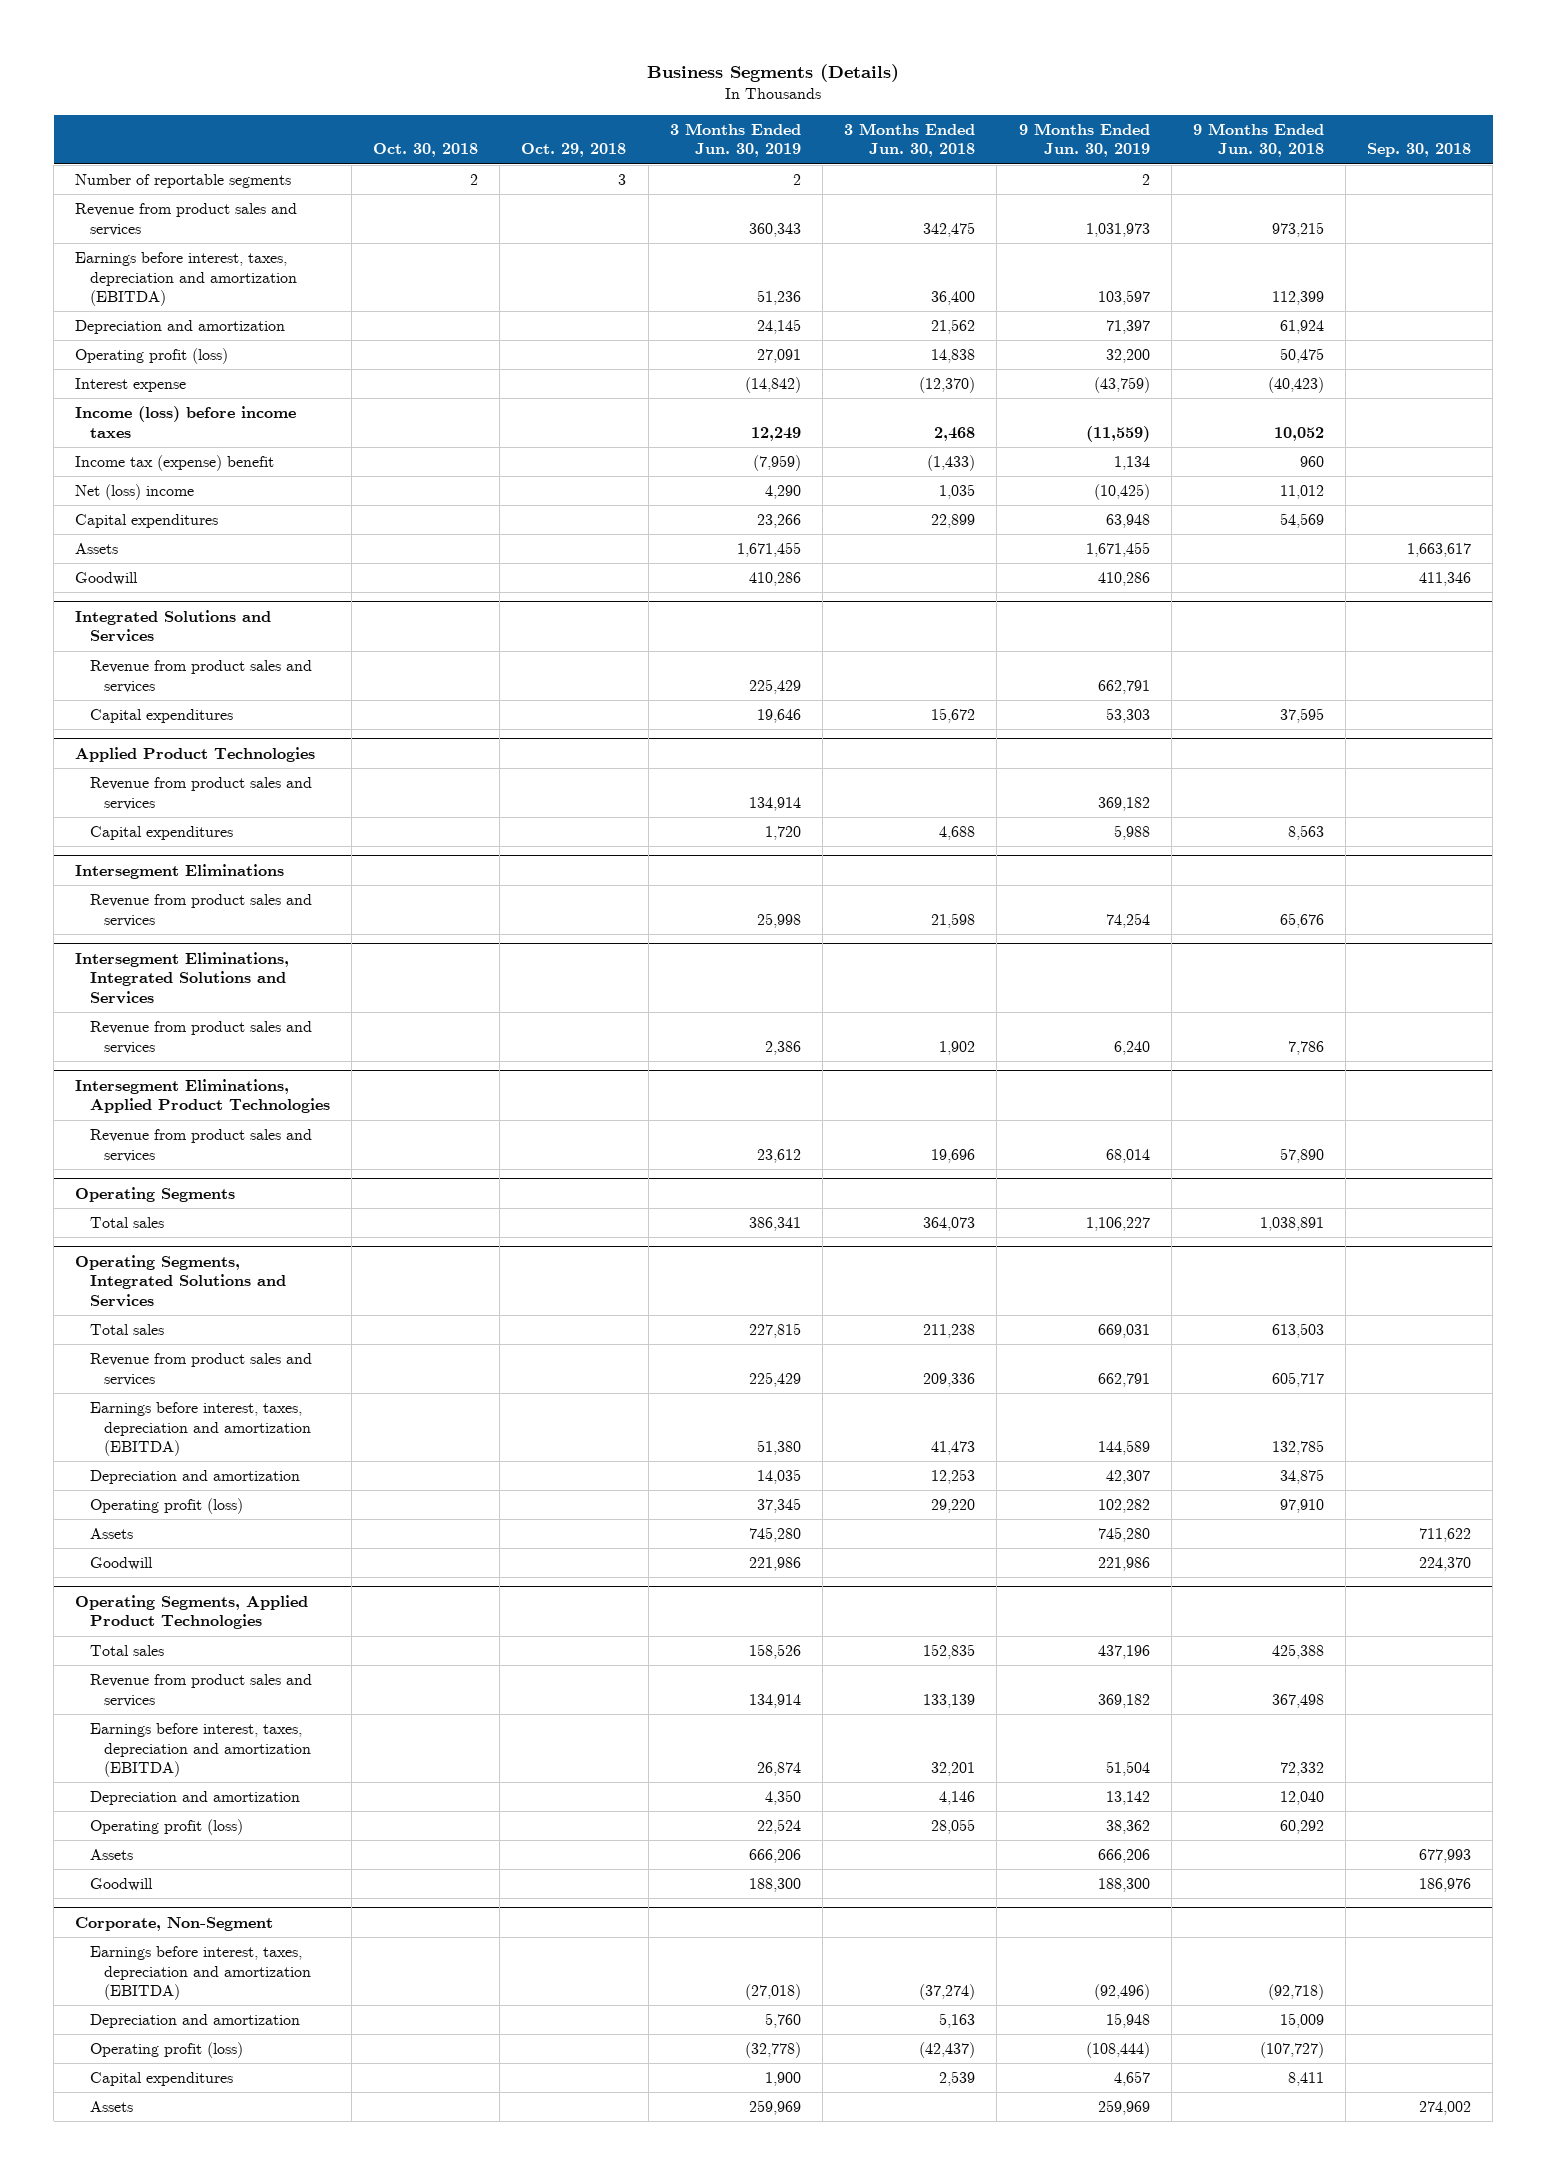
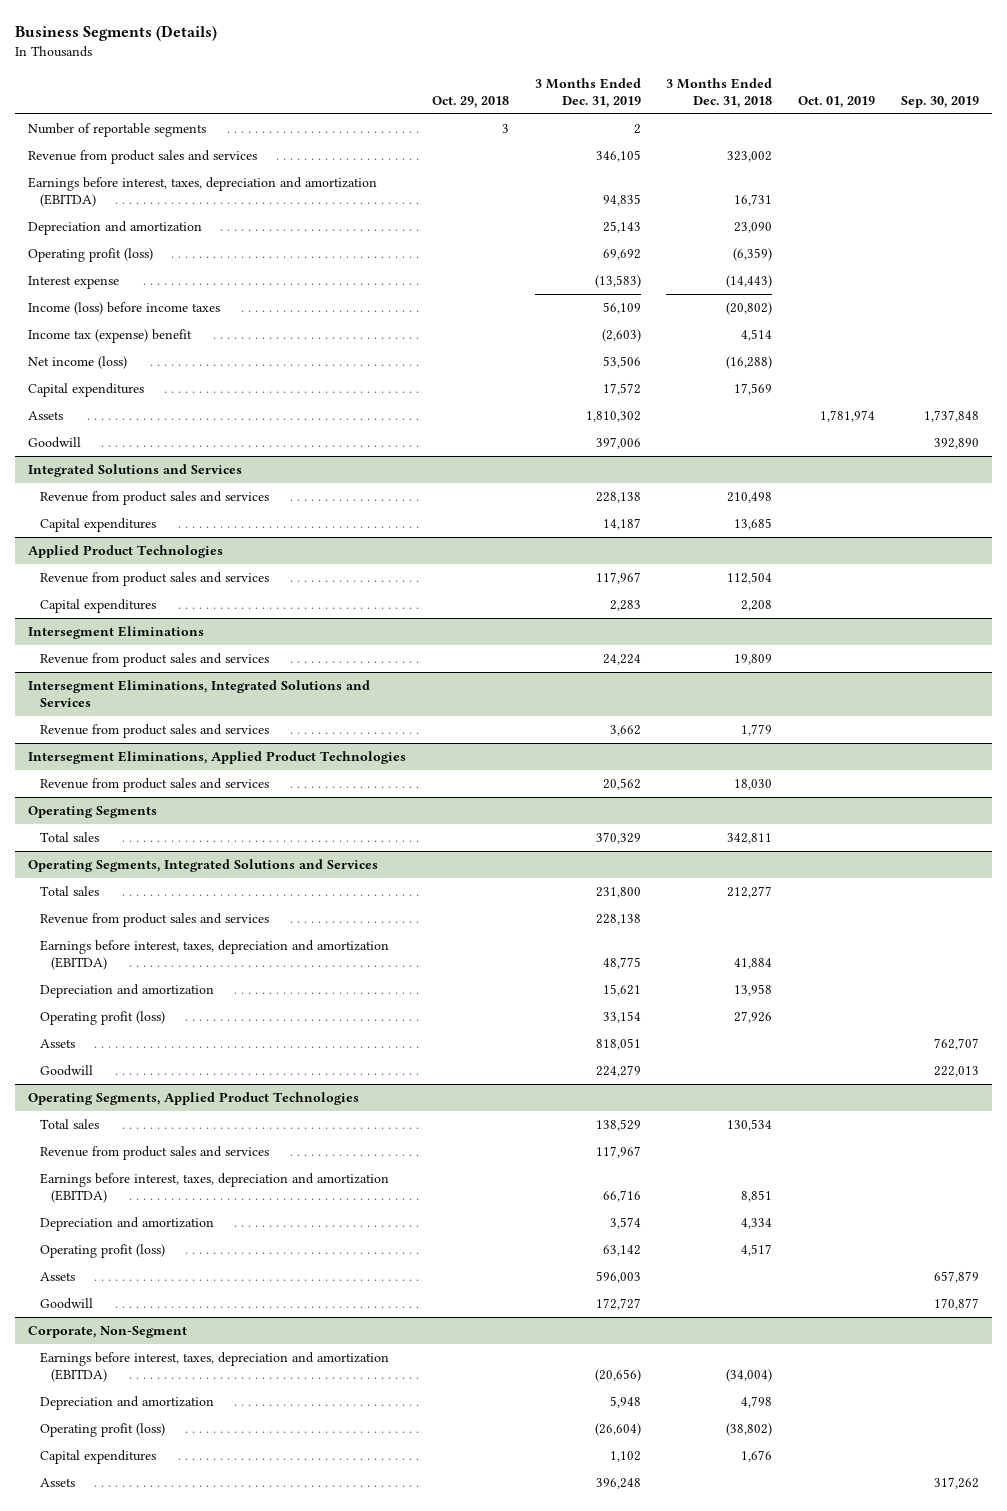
[372,143,478,158] Oct. 30, 2018 -> none
[669,122,801,158] 3 Months Ended Jun. 30, 2019 -> none
[844,122,976,158] 3 Months Ended Jun. 30, 2018 -> none
[1018,122,1150,158] 9 Months Ended Jun. 30, 2019 -> none
[1192,122,1324,158] 9 Months Ended Jun. 30, 2018 -> none
[1367,143,1472,158] Sep. 30, 2018 -> none
none -> [534,78,641,108] 3 Months Ended Dec. 31, 2019
none -> [666,78,773,108] 3 Months Ended Dec. 31, 2018
none -> [798,95,876,108] Oct. 01, 2019
none -> [900,95,979,108] Sep. 30, 2019
[75,484,195,501] Net (loss) income -> [27,356,127,370] Net income (loss)

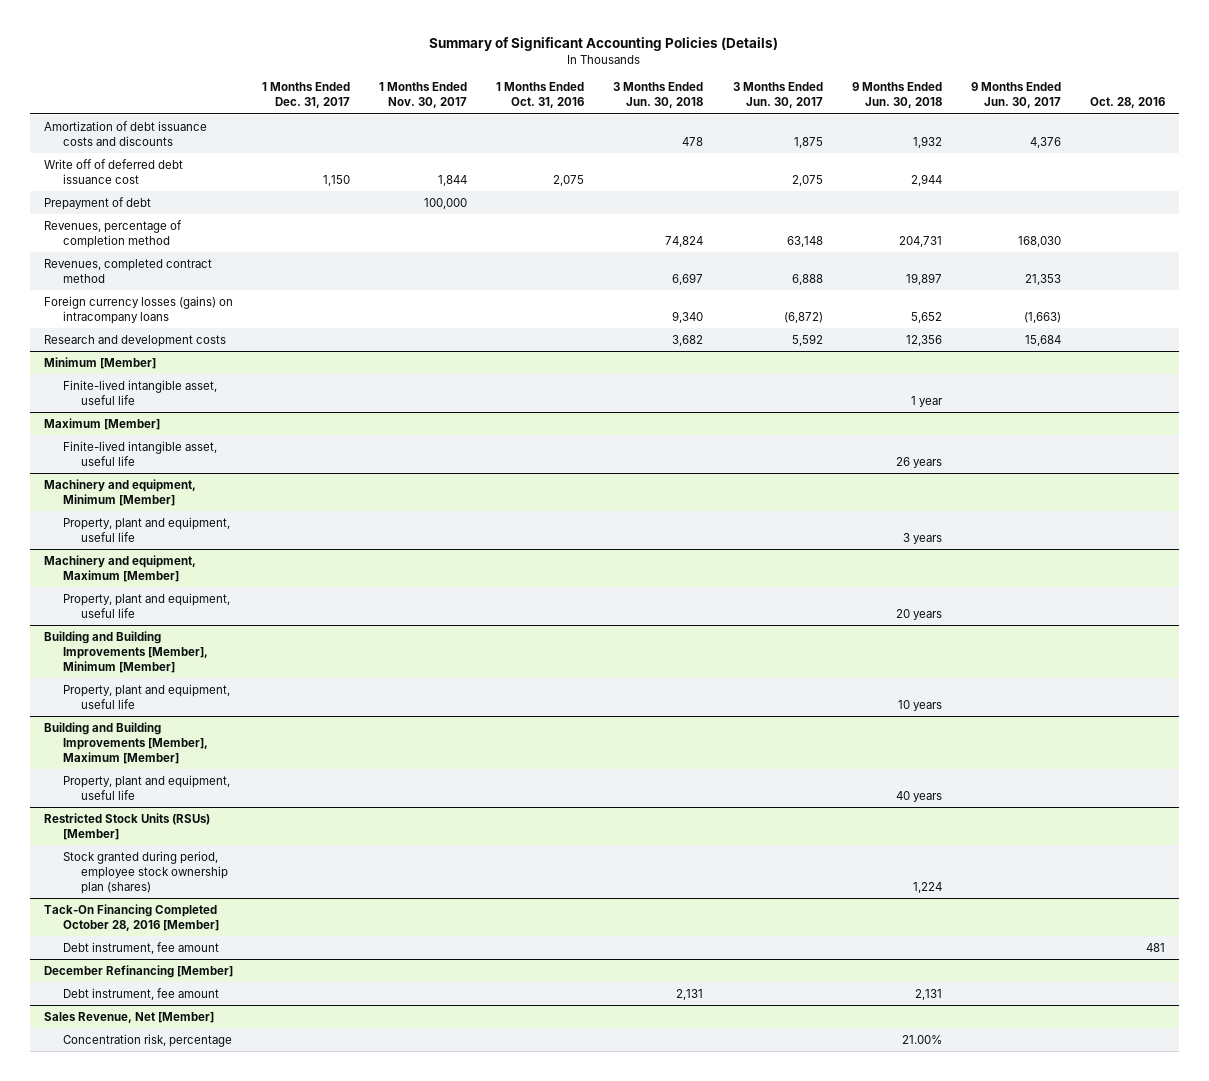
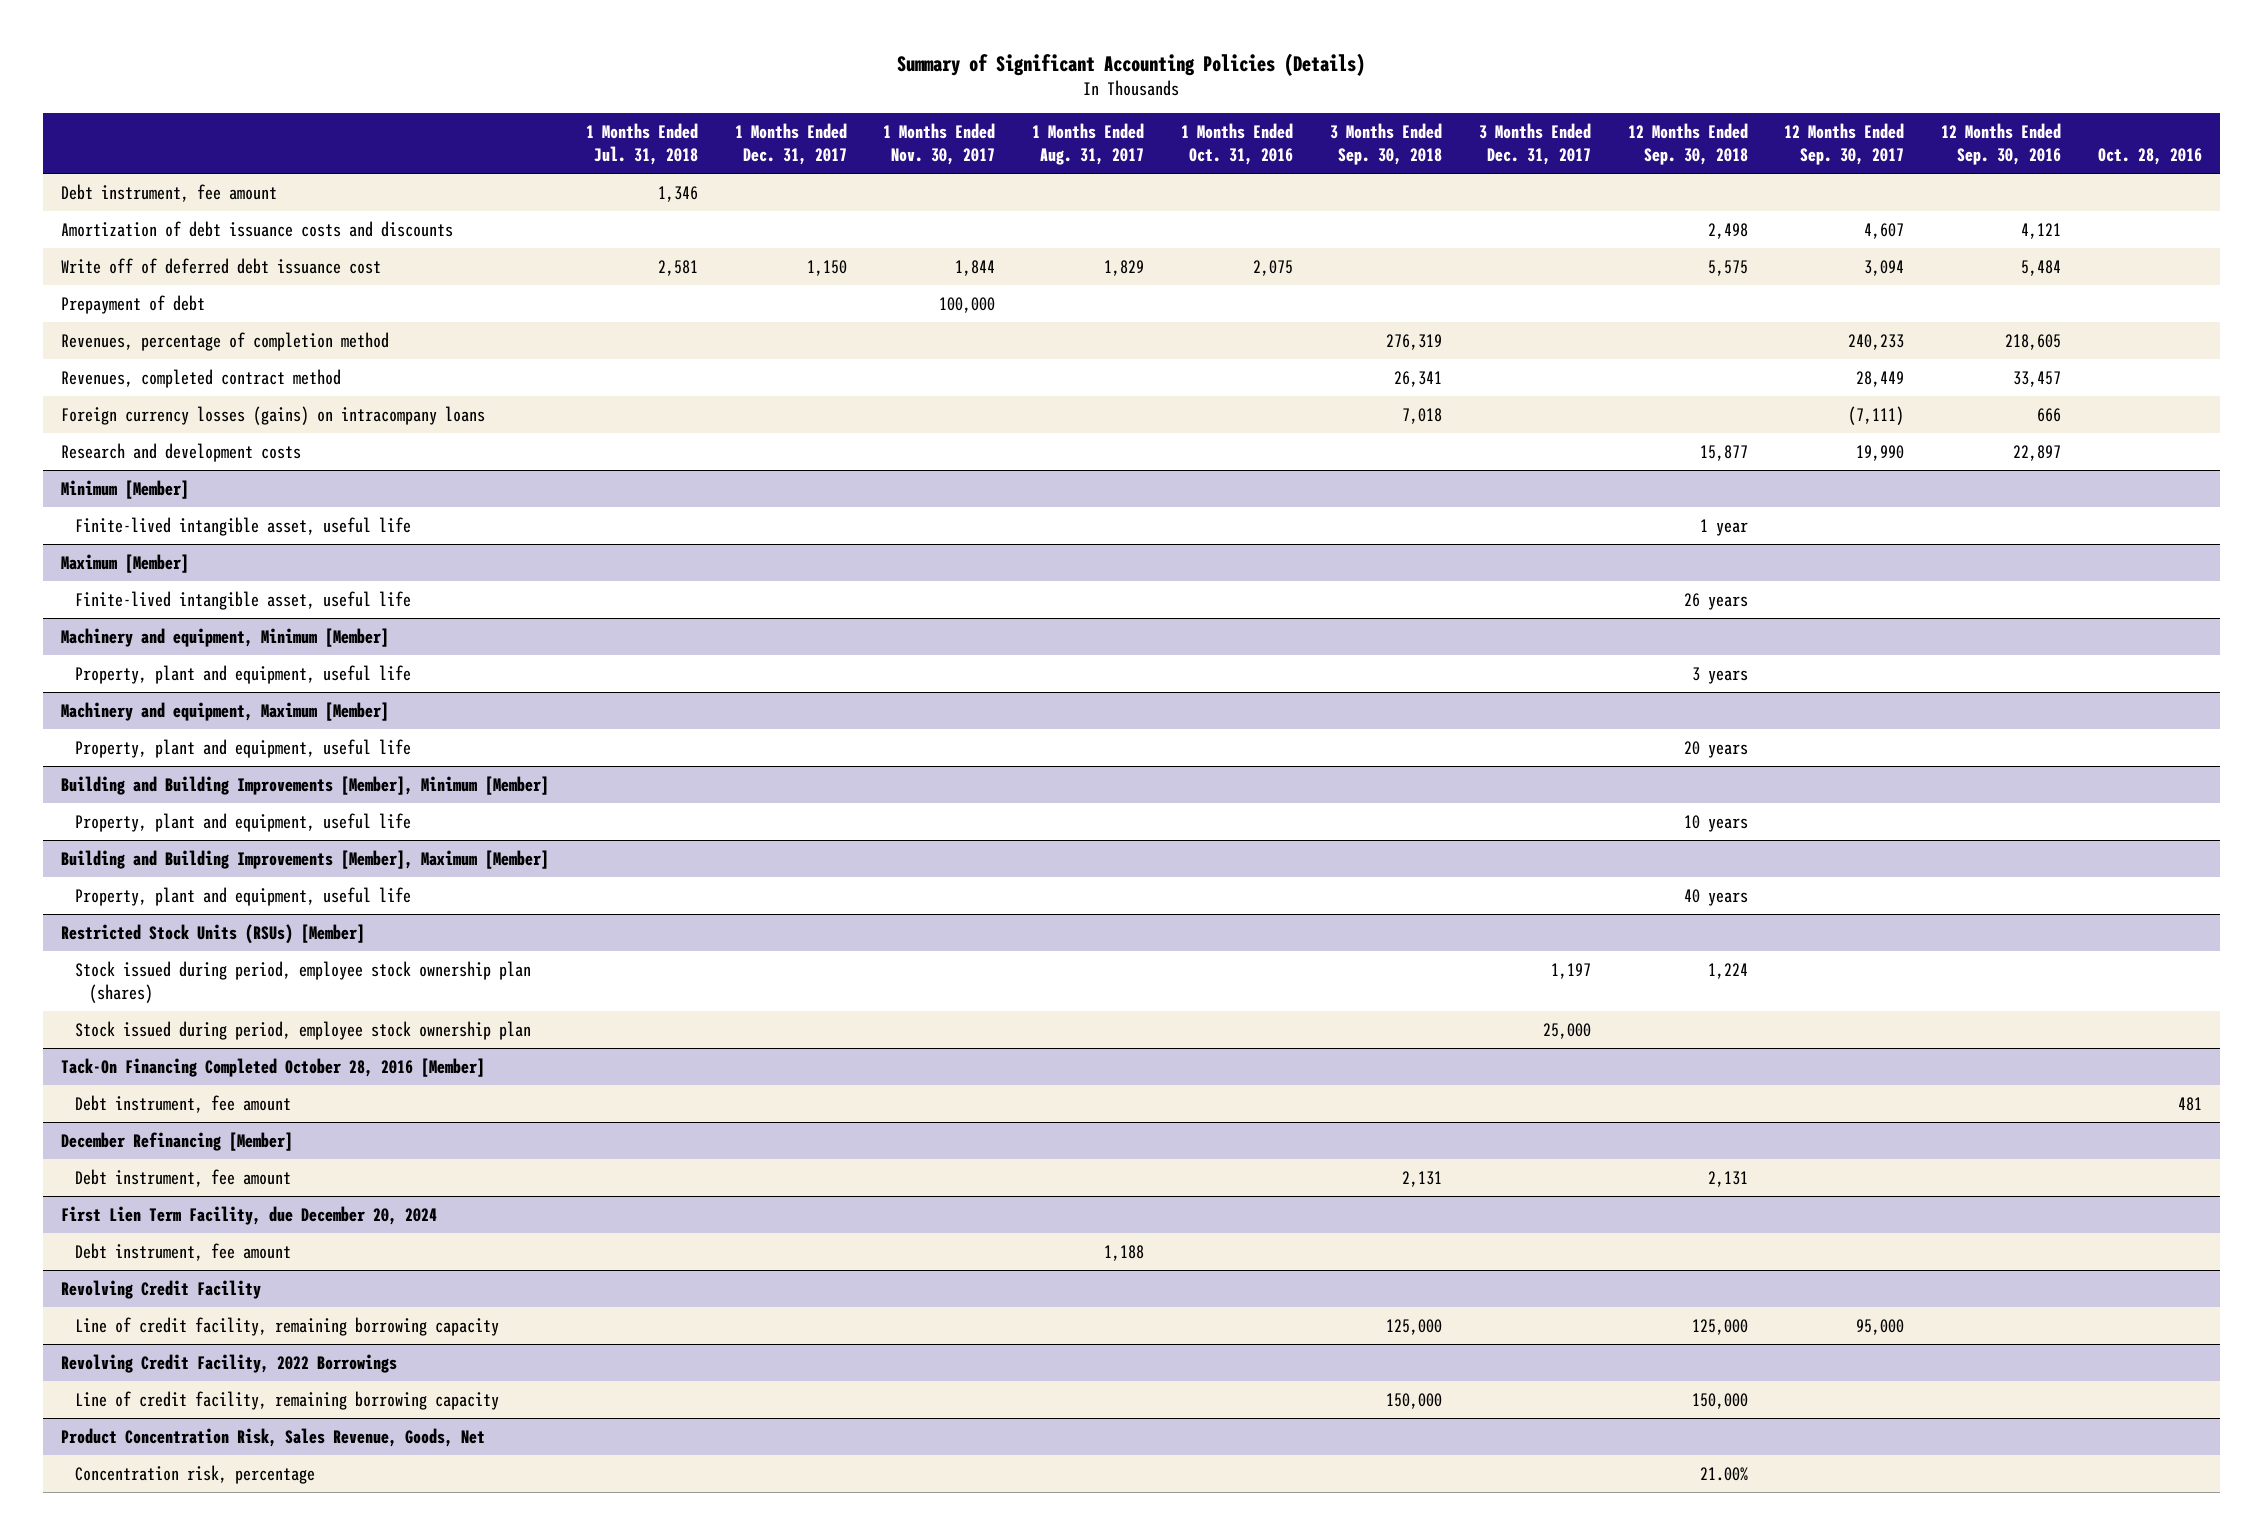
[613,82,704,109] 3 Months Ended Jun. 30, 2018 -> none
[732,82,823,109] 3 Months Ended Jun. 30, 2017 -> none
[851,82,942,109] 9 Months Ended Jun. 30, 2018 -> none
[970,82,1061,109] 9 Months Ended Jun. 30, 2017 -> none
none -> [585,122,698,166] 1 Months Ended Jul. 31, 2018
none -> [1032,122,1145,166] 1 Months Ended Aug. 31, 2017
none -> [1329,122,1442,166] 3 Months Ended Sep. 30, 2018
none -> [1478,122,1591,166] 3 Months Ended Dec. 31, 2017
none -> [1627,122,1748,166] 12 Months Ended Sep. 30, 2018
none -> [1784,122,1905,166] 12 Months Ended Sep. 30, 2017
none -> [1941,122,2062,166] 12 Months Ended Sep. 30, 2016
none -> [60,183,277,202] Debt instrument, fee amount
[62,850,229,895] Stock granted during period, employee stock ownership plan (shares) -> [74,960,531,1003] Stock issued during period, employee stock ownership plan (shares)
none -> [74,1020,531,1040] Stock issued during period, employee stock ownership plan
none -> [60,1205,437,1225] First Lien Term Facility, due December 20, 2024
none -> [74,1242,291,1261] Debt instrument, fee amount
none -> [60,1279,261,1299] Revolving Credit Facility
none -> [74,1316,499,1336] Line of credit facility, remaining borrowing capacity
none -> [60,1353,397,1373] Revolving Credit Facility, 2022 Borrowings
none -> [74,1390,499,1410] Line of credit facility, remaining borrowing capacity
[44,1011,215,1023] Sales Revenue, Net [Member] -> [60,1427,485,1447] Product Concentration Risk, Sales Revenue, Goods, Net

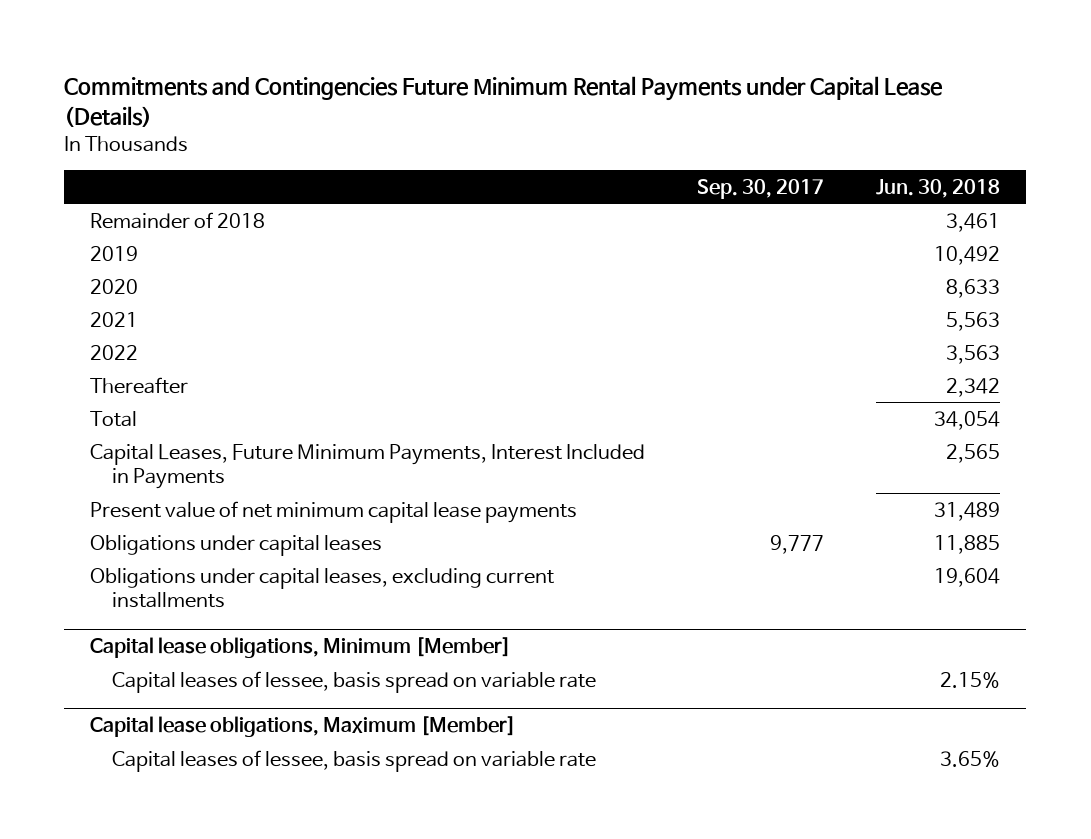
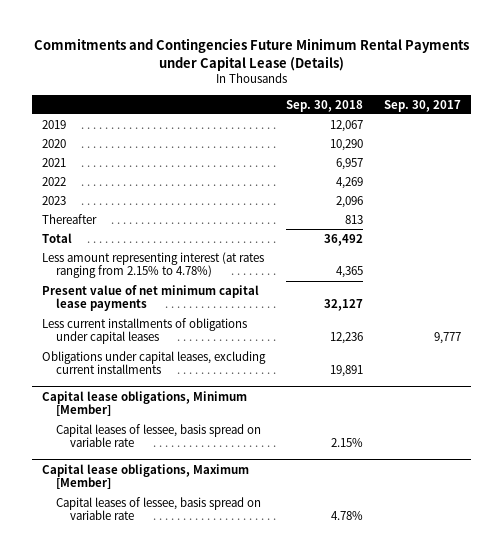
[876,178,1001,198] Jun. 30, 2018 -> none
none -> [286,99,364,112] Sep. 30, 2018
[90,211,266,229] Remainder of 2018 -> none
none -> [42,195,67,205] 2023
[90,443,646,490] Capital Leases, Future Minimum Payments, Interest Included in Payments -> [42,251,265,279] Less amount representing interest (at rates ranging from 2.15% to 4.78%)
[90,534,383,556] Obligations under capital leases -> [42,317,248,345] Less current installments of obligations under capital leases

